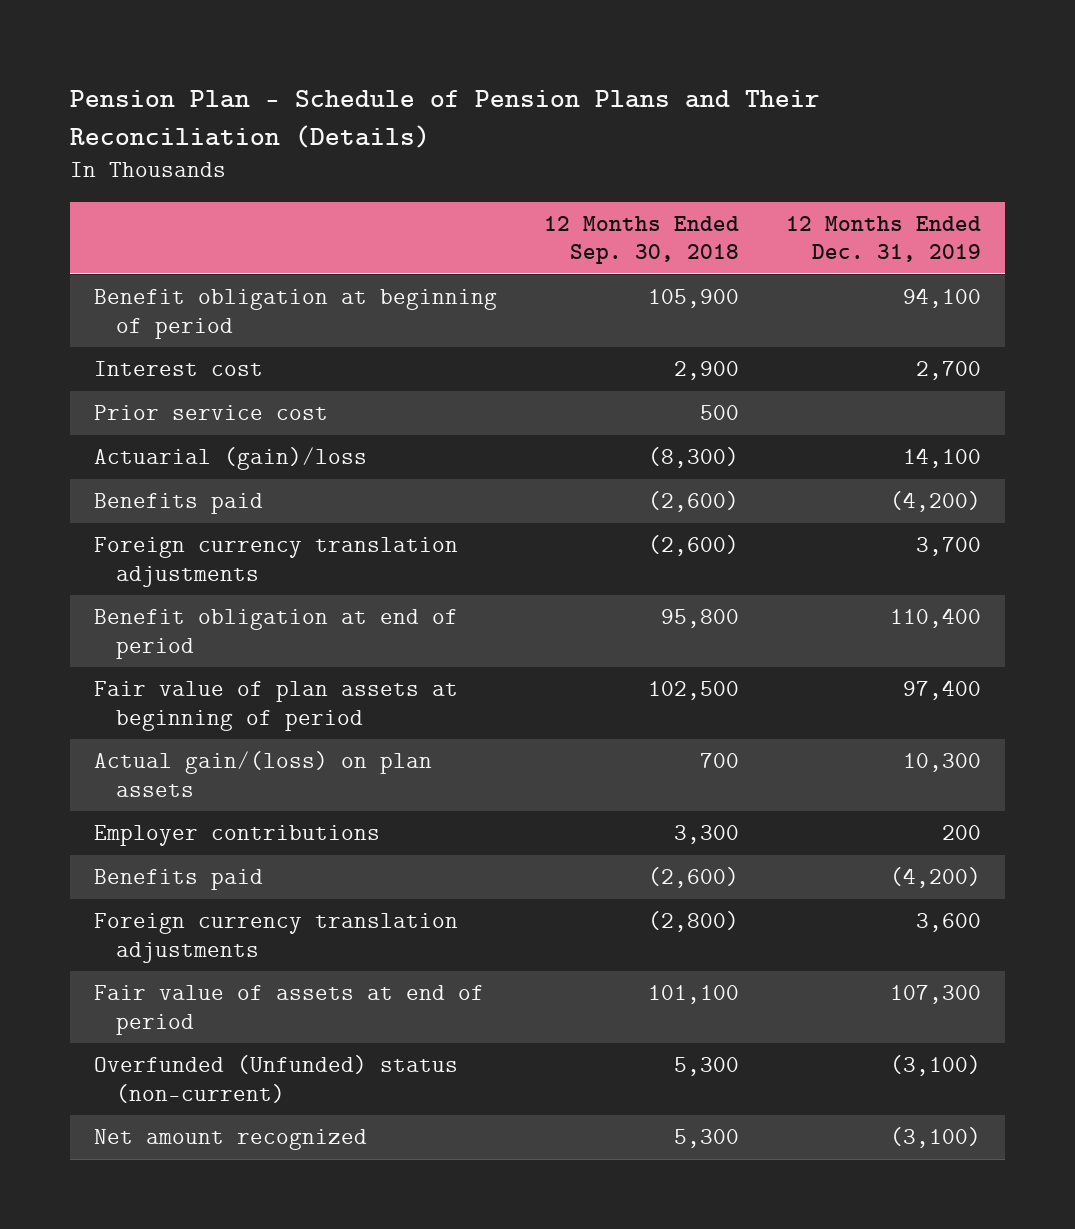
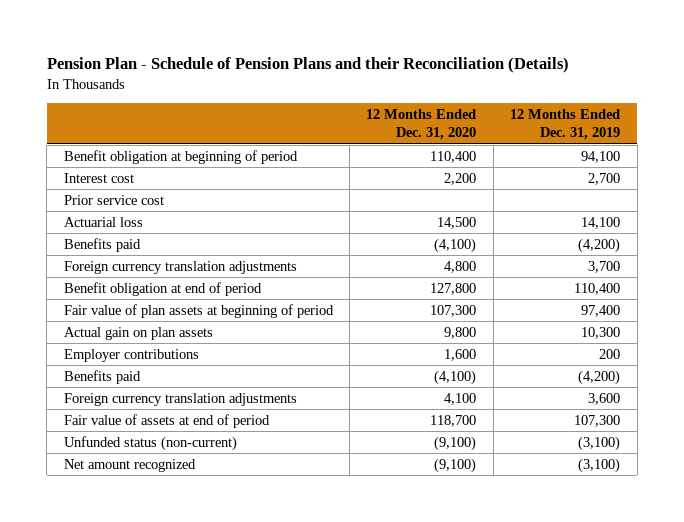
[69,90,820,148] Pension Plan - Schedule of Pension Plans and Their Reconciliation (Details) -> [46,57,569,74] Pension Plan - Schedule of Pension Plans and their Reconciliation (Details)
[543,215,739,265] 12 Months Ended Sep. 30, 2018 -> none
none -> [366,108,477,141] 12 Months Ended Dec. 31, 2020
[93,447,367,471] Actuarial (gain)/loss -> [63,216,143,227] Actuarial loss
[93,751,432,797] Actual gain/(loss) on plan assets -> [63,326,213,340] Actual gain on plan assets
[93,1055,458,1103] Overfunded (Unfunded) status (non-current) -> [63,435,237,451] Unfunded status (non-current)

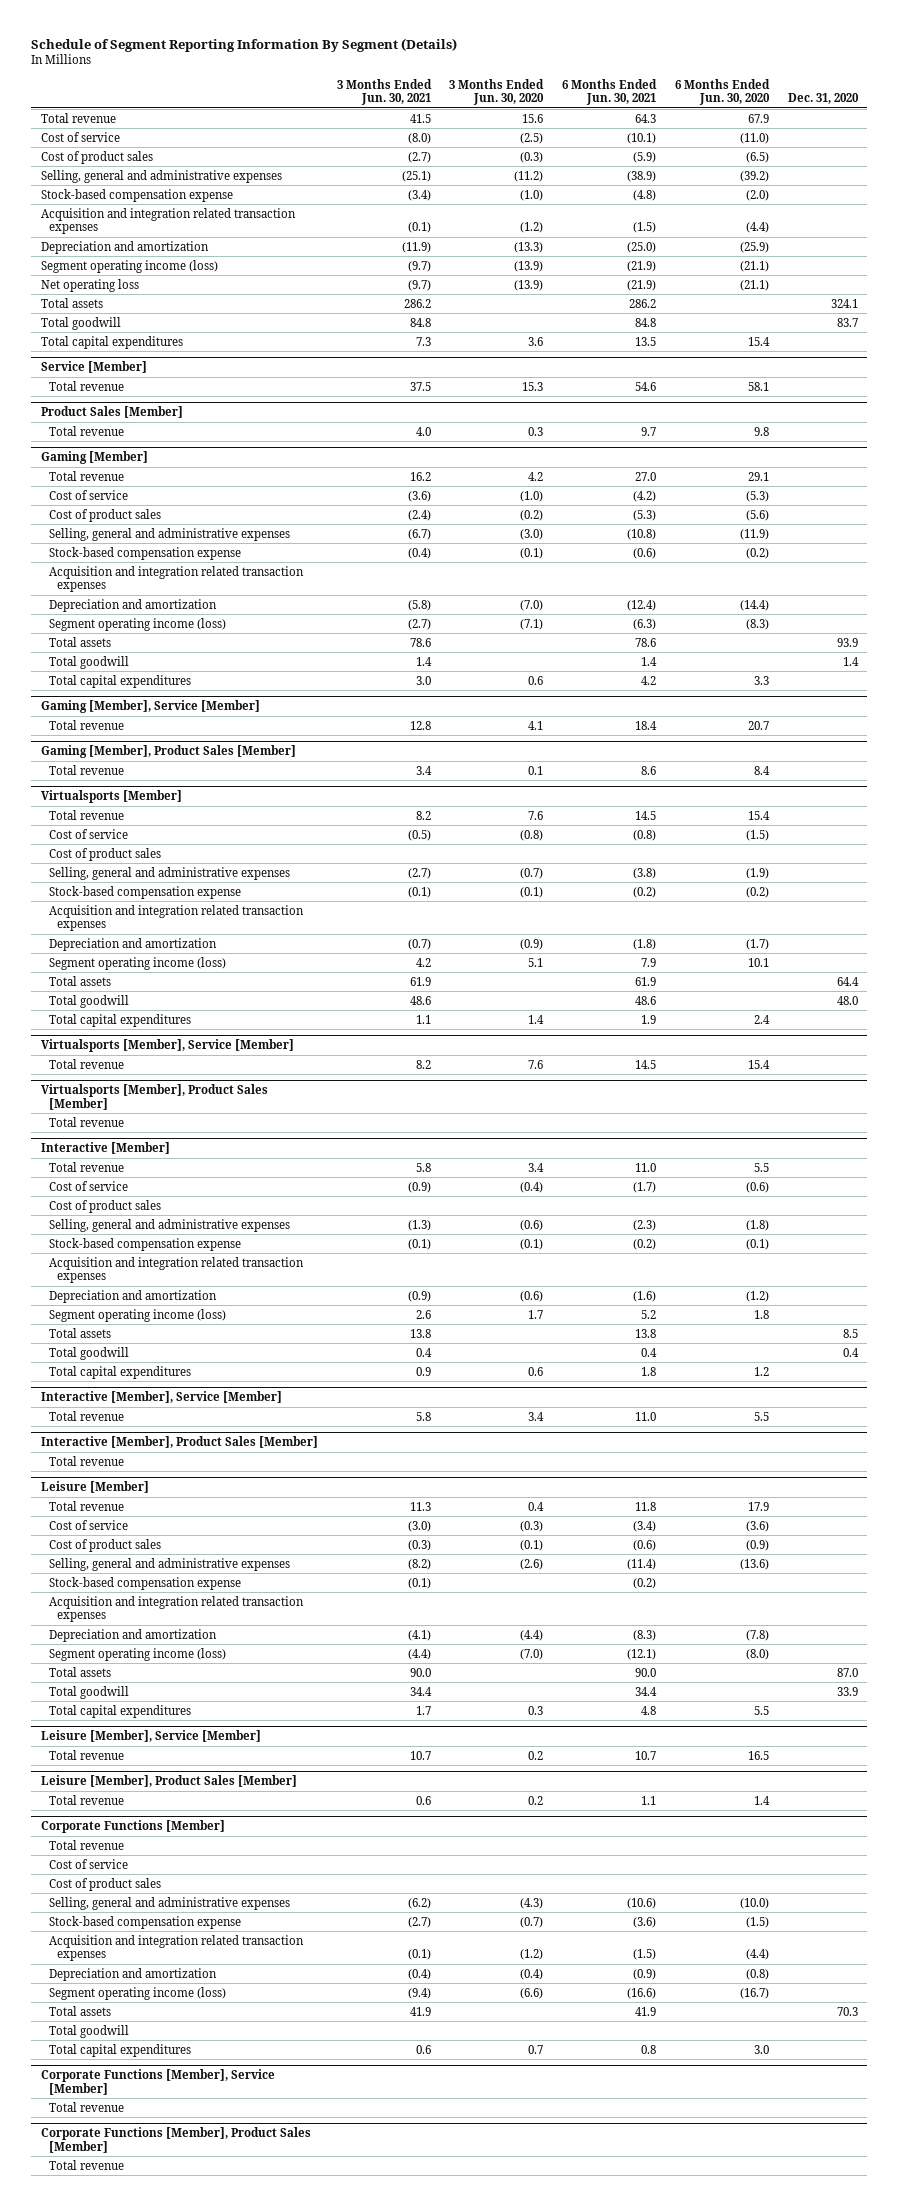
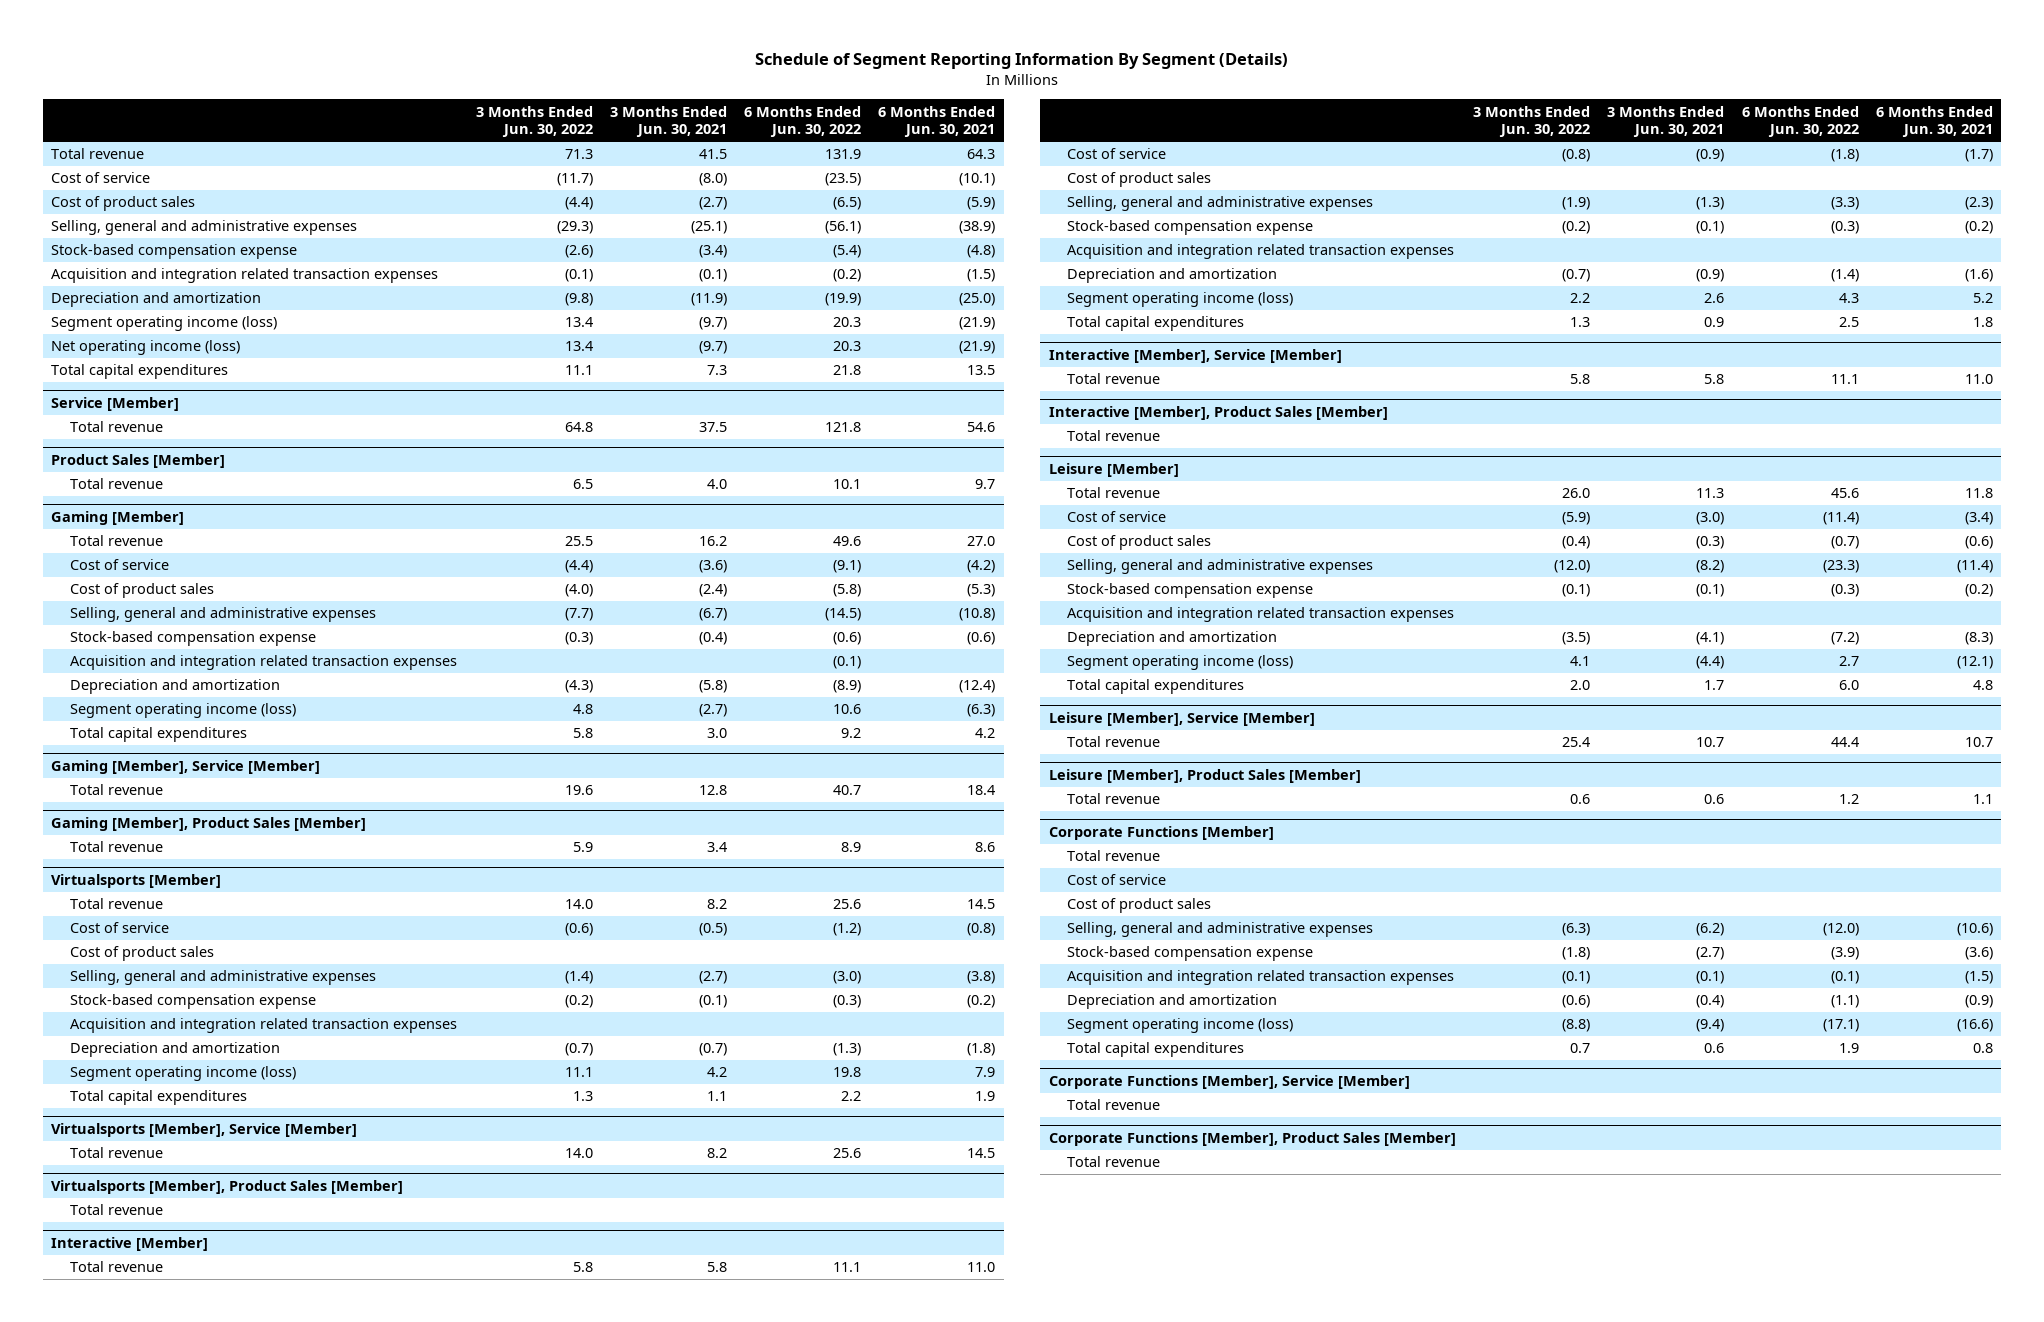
[449,79,545,106] 3 Months Ended Jun. 30, 2020 -> none
[674,79,770,106] 6 Months Ended Jun. 30, 2020 -> none
[787,93,859,105] Dec. 31, 2020 -> none
none -> [475,105,593,138] 3 Months Ended Jun. 30, 2022
none -> [744,105,862,138] 6 Months Ended Jun. 30, 2022
[40,297,103,308] Total assets -> none
[40,316,121,330] Total goodwill -> none
[40,278,139,292] Net operating loss -> [51,340,241,356] Net operating income (loss)
[49,636,112,647] Total assets -> none
[49,655,130,669] Total goodwill -> none
[49,975,112,986] Total assets -> none
[49,994,130,1008] Total goodwill -> none
[49,1327,112,1338] Total assets -> none
[49,1346,130,1360] Total goodwill -> none
[49,1666,112,1677] Total assets -> none
[49,1685,130,1699] Total goodwill -> none
[49,2005,112,2016] Total assets -> none
[49,2024,130,2038] Total goodwill -> none

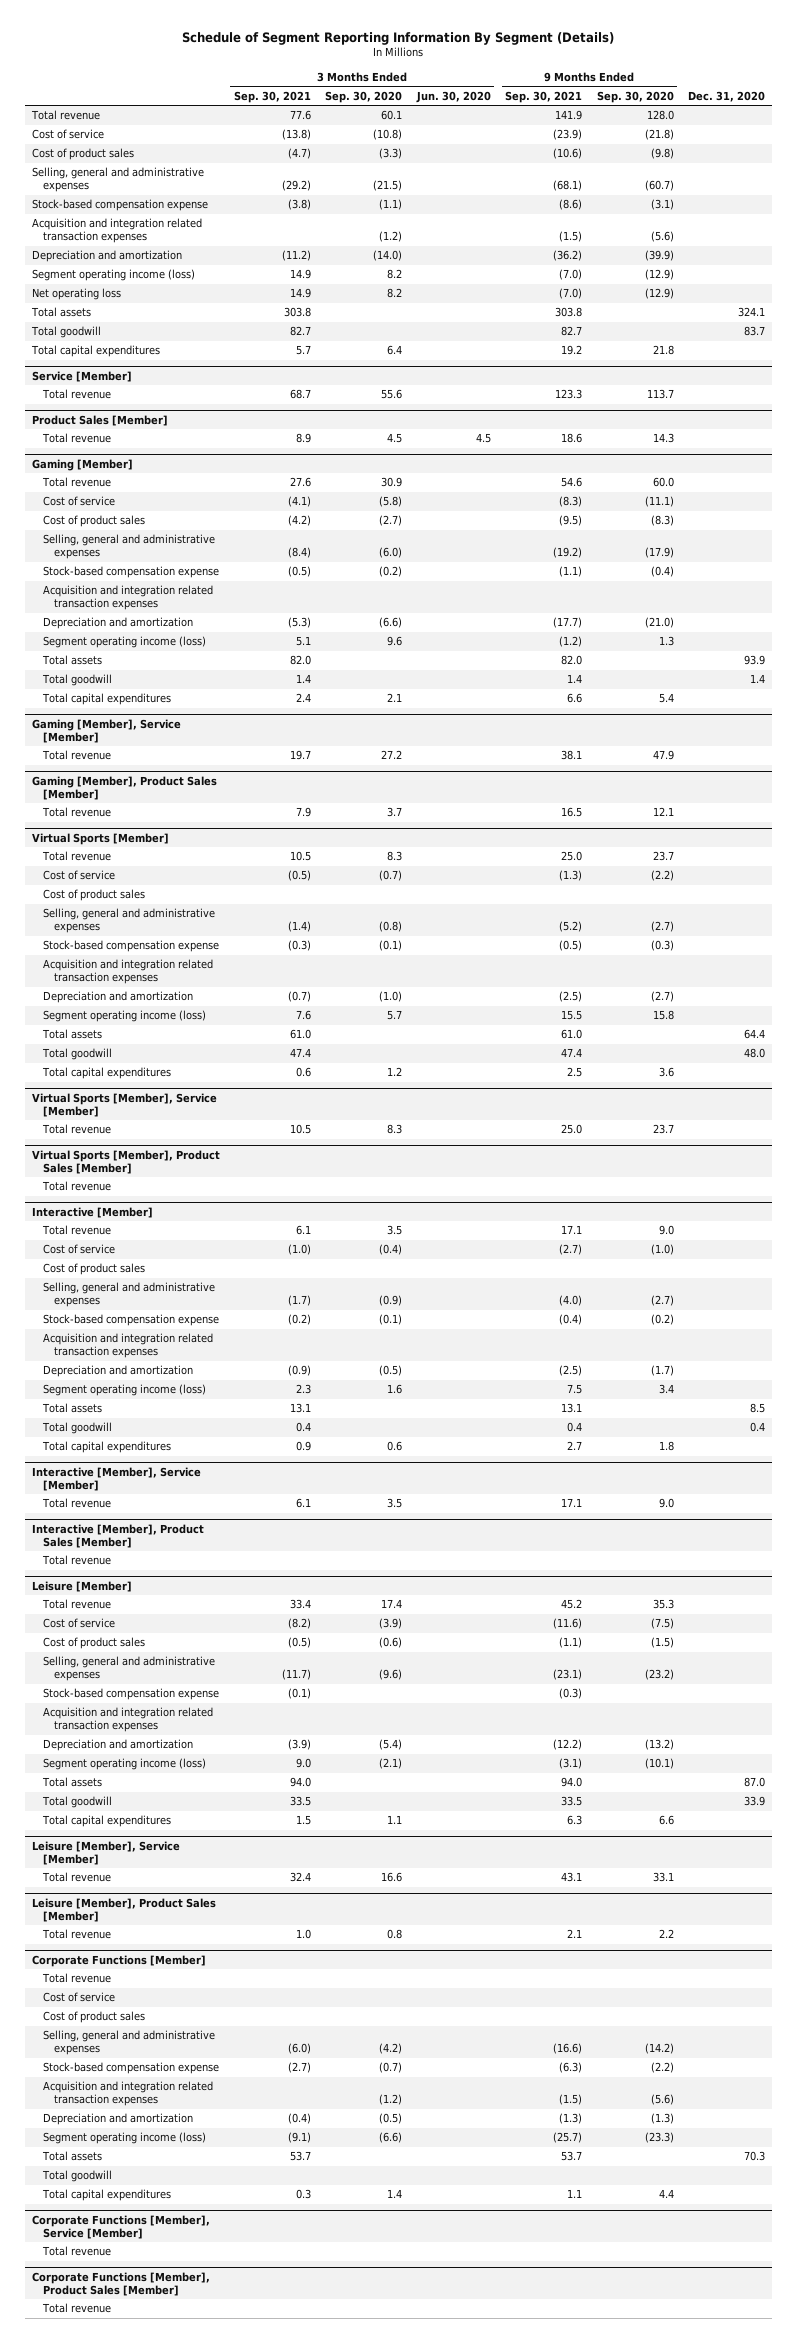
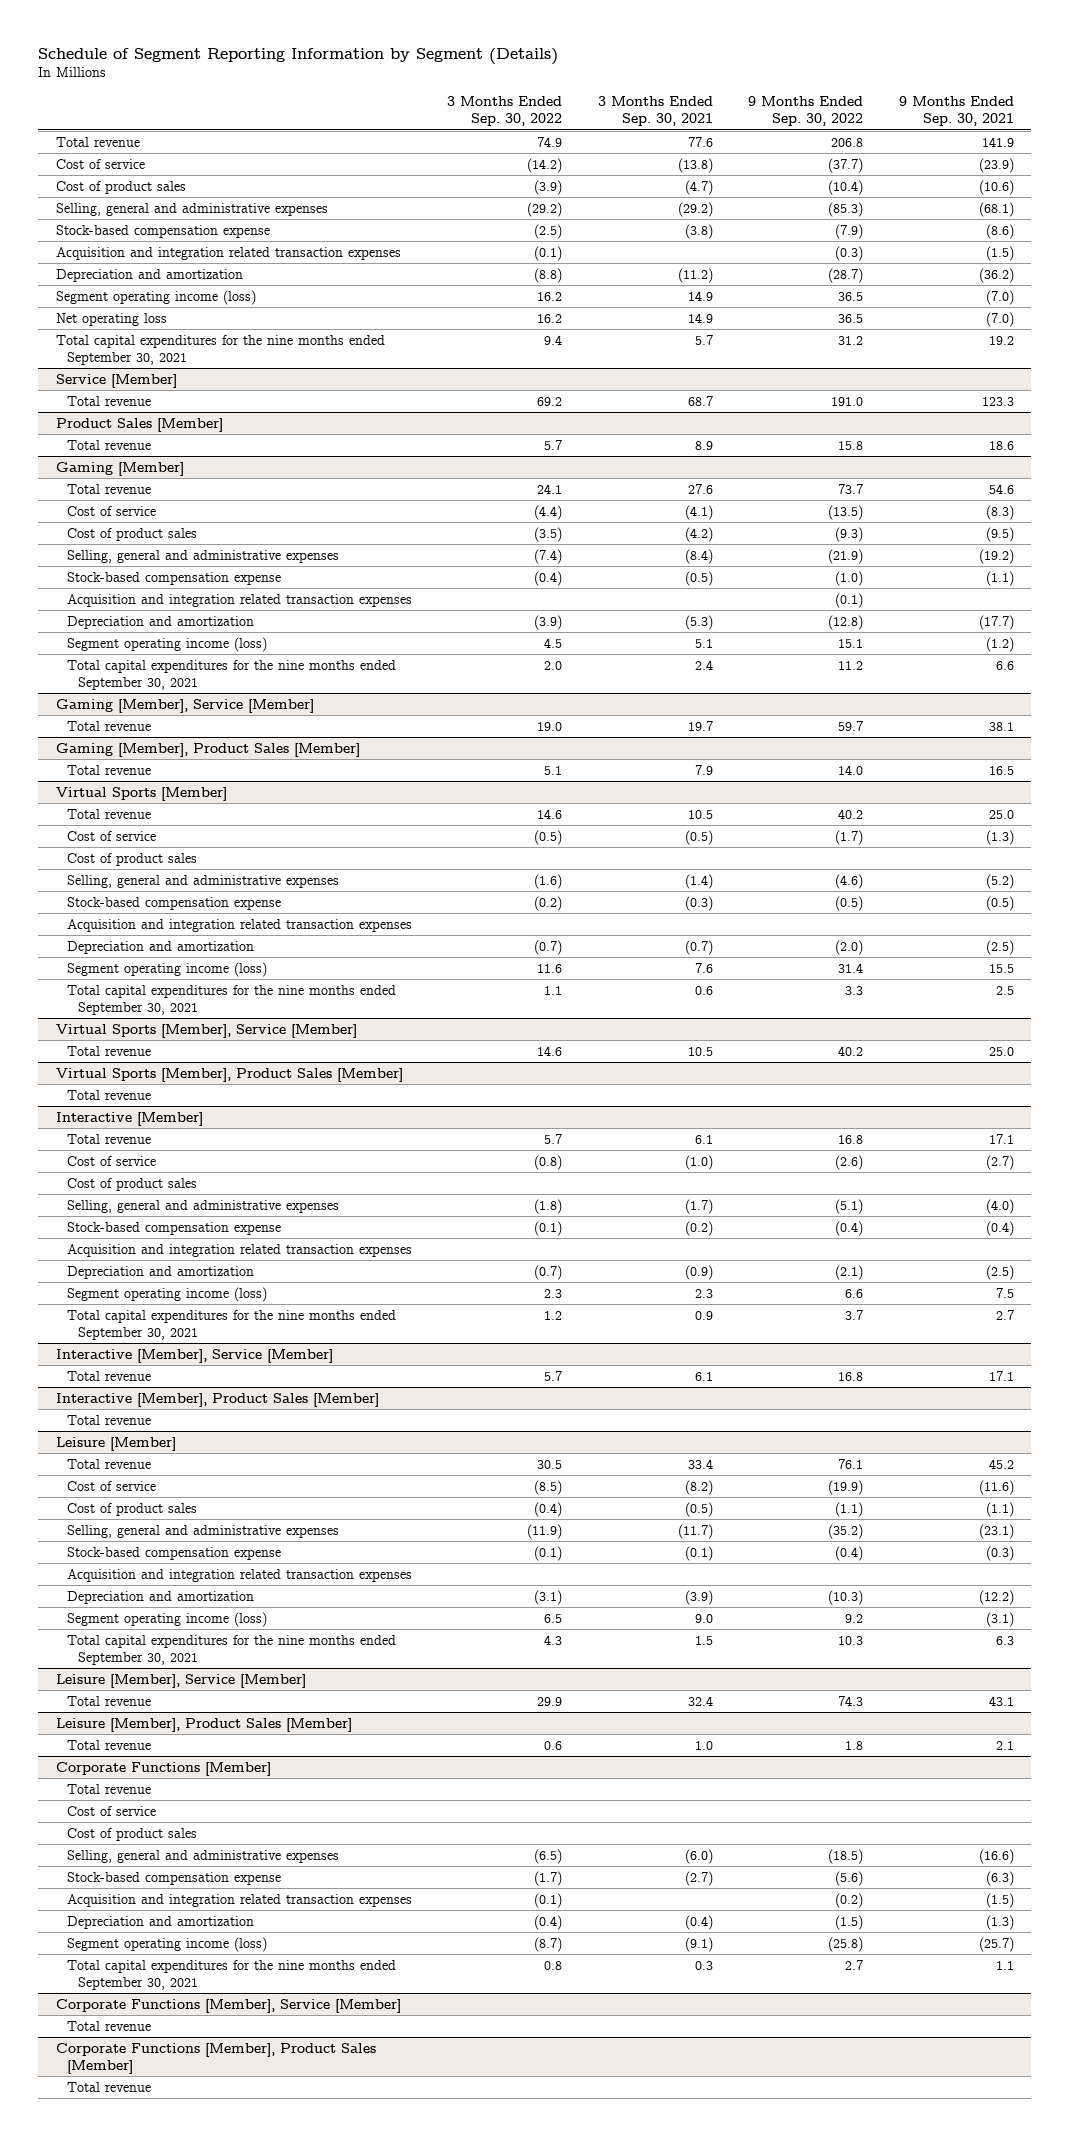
[182,31,615,45] Schedule of Segment Reporting Information By Segment (Details) -> [38,48,559,66] Schedule of Segment Reporting Information by Segment (Details)
[325,90,403,103] Sep. 30, 2020 -> none
[415,90,491,103] Jun. 30, 2020 -> none
[596,90,674,103] Sep. 30, 2020 -> none
[687,90,765,102] Dec. 31, 2020 -> none
none -> [447,96,563,127] 3 Months Ended Sep. 30, 2022
none -> [748,96,864,127] 9 Months Ended Sep. 30, 2022
[30,307,91,318] Total assets -> none
[30,326,101,339] Total goodwill -> none
[30,345,160,358] Total capital expenditures -> [55,334,385,365] Total capital expenditures for the nine months ended September 30, 2021
[41,655,102,666] Total assets -> none
[41,674,112,687] Total goodwill -> none
[41,693,171,706] Total capital expenditures -> [66,659,396,690] Total capital expenditures for the nine months ended September 30, 2021
[41,1029,102,1040] Total assets -> none
[41,1048,112,1061] Total goodwill -> none
[41,1067,171,1080] Total capital expenditures -> [66,984,396,1015] Total capital expenditures for the nine months ended September 30, 2021
[41,1403,102,1414] Total assets -> none
[41,1422,112,1435] Total goodwill -> none
[41,1441,171,1454] Total capital expenditures -> [66,1309,396,1340] Total capital expenditures for the nine months ended September 30, 2021
[41,1777,102,1788] Total assets -> none
[41,1796,112,1809] Total goodwill -> none
[41,1815,171,1828] Total capital expenditures -> [66,1634,396,1665] Total capital expenditures for the nine months ended September 30, 2021
[41,2151,102,2162] Total assets -> none
[41,2170,112,2183] Total goodwill -> none
[41,2189,171,2202] Total capital expenditures -> [66,1959,396,1990] Total capital expenditures for the nine months ended September 30, 2021

